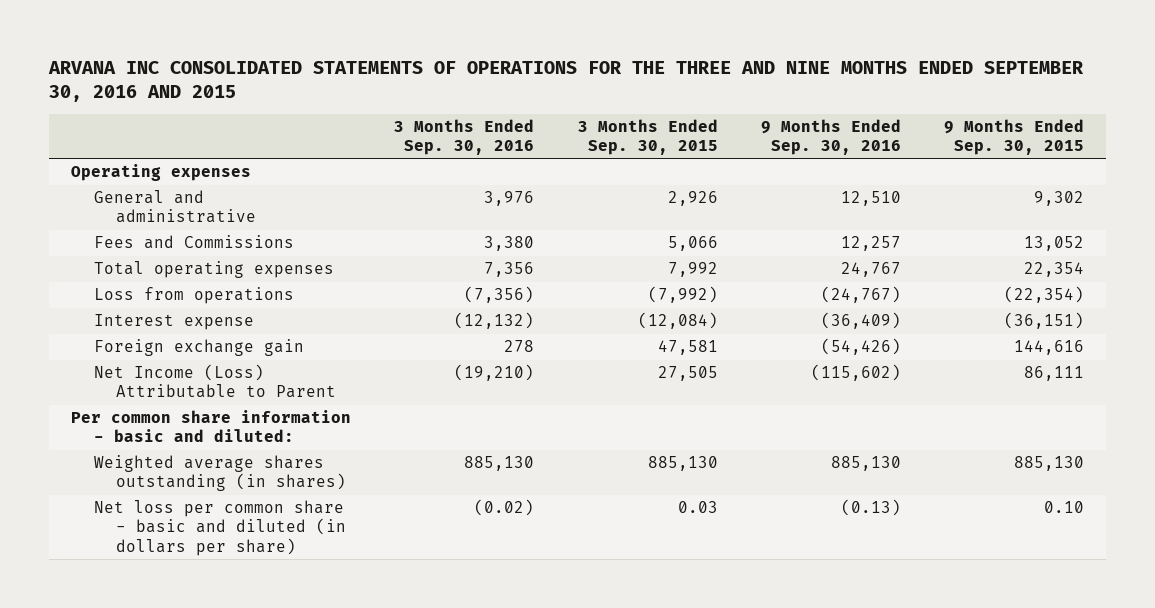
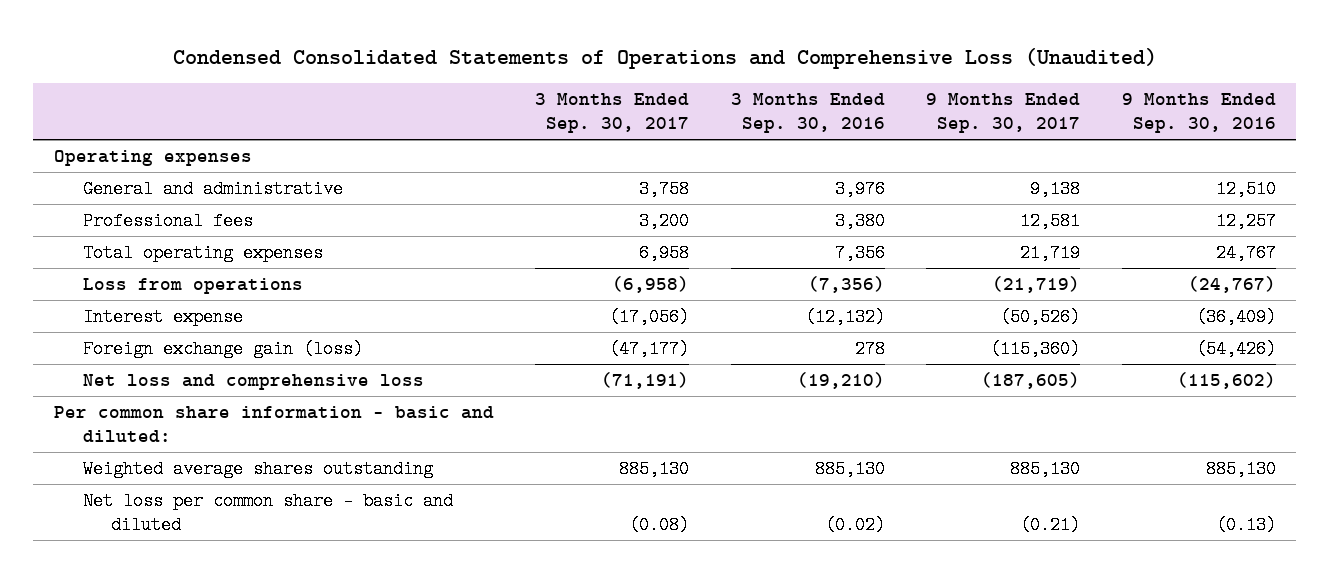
[48,60,1085,102] ARVANA INC CONSOLIDATED STATEMENTS OF OPERATIONS FOR THE THREE AND NINE MONTHS ENDED SEPTEMBER 30, 2016 AND 2015 -> [172,47,1157,69] Condensed Consolidated Statements of Operations and Comprehensive Loss (Unaudited)
[577,118,718,156] 3 Months Ended Sep. 30, 2015 -> none
[944,118,1085,156] 9 Months Ended Sep. 30, 2015 -> none
none -> [535,93,690,134] 3 Months Ended Sep. 30, 2017
none -> [926,93,1081,134] 9 Months Ended Sep. 30, 2017
[93,235,294,250] Fees and Commissions -> [82,211,253,230] Professional fees
[93,339,304,357] Foreign exchange gain -> [82,339,363,358] Foreign exchange gain (loss)
[93,364,337,399] Net Income (Loss) Attributable to Parent -> [82,373,424,390] Net loss and comprehensive loss
[93,455,347,492] Weighted average shares outstanding (in shares) -> [82,459,433,478] Weighted average shares outstanding
[93,500,347,556] Net loss per common share - basic and diluted (in dollars per share) -> [82,491,453,534] Net loss per common share - basic and diluted

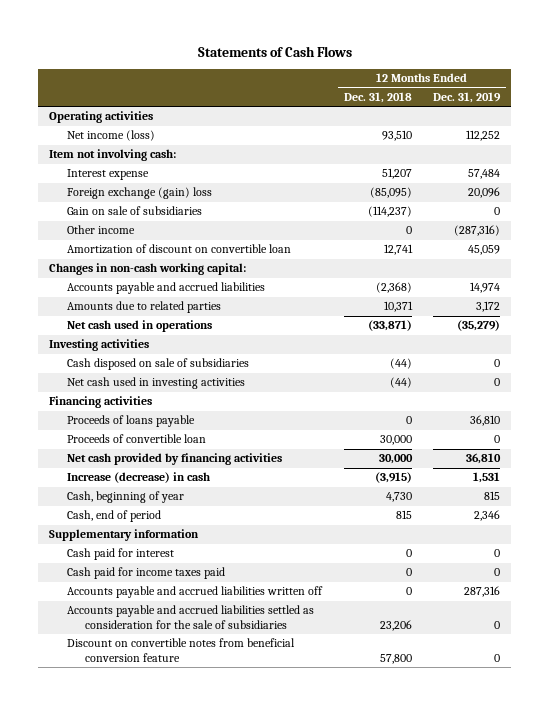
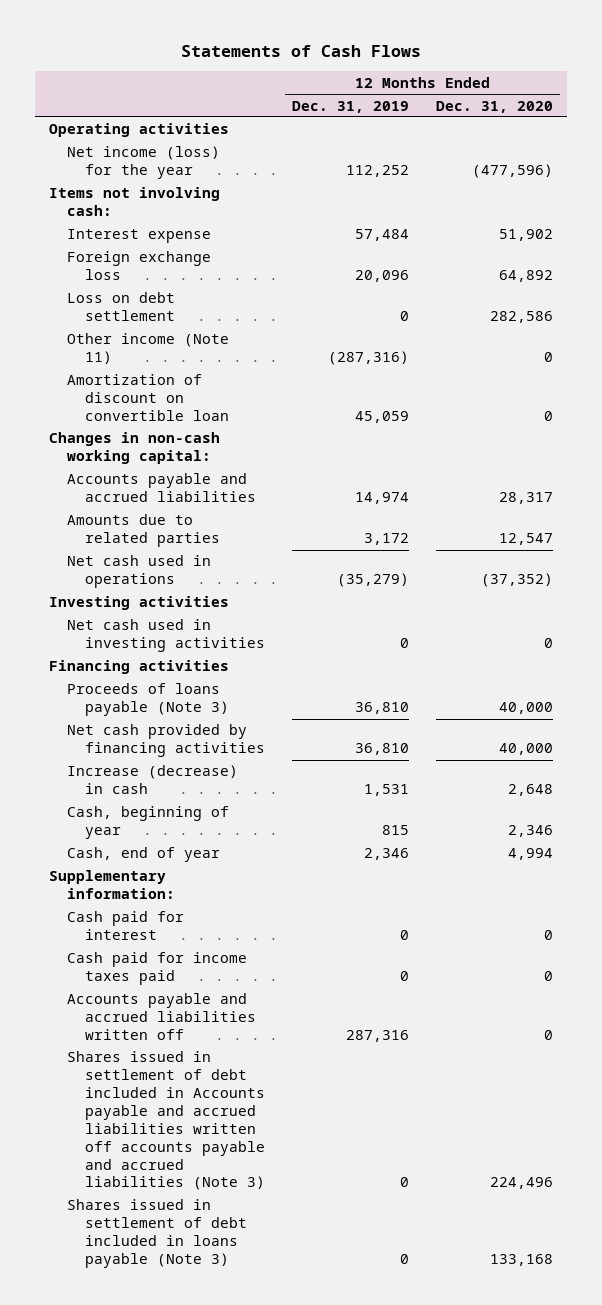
[343,91,412,103] Dec. 31, 2018 -> none
none -> [436,100,554,113] Dec. 31, 2020
[67,130,156,142] Net income (loss) -> [66,146,220,180] Net income (loss) for the year
[49,149,177,162] Item not involving cash: -> [48,187,220,217] Items not involving cash:
[67,206,203,216] Gain on sale of subsidiaries -> none
[67,187,213,200] Foreign exchange (gain) loss -> [66,251,211,281] Foreign exchange loss
none -> [66,292,175,322] Loss on debt settlement
[67,225,136,235] Other income -> [66,333,229,365] Other income (Note 11)
[67,358,250,371] Cash disposed on sale of subsidiaries -> none
[67,434,207,444] Proceeds of convertible loan -> none
[67,415,196,428] Proceeds of loans payable -> [66,683,229,717] Proceeds of loans payable (Note 3)
[67,510,162,523] Cash, end of period -> [66,847,220,863] Cash, end of year
[49,529,200,542] Supplementary information -> [48,870,175,900] Supplementary information:
[67,605,315,629] Accounts payable and accrued liabilities settled as consideration for the sale of subsidiaries -> none
[67,638,296,662] Discount on convertible notes from beneficial conversion feature -> none
none -> [66,1051,265,1191] Shares issued in settlement of debt included in Accounts payable and accrued liabilities written off accounts payable and accrued liabilities (Note 3)
none -> [66,1199,247,1269] Shares issued in settlement of debt included in loans payable (Note 3)

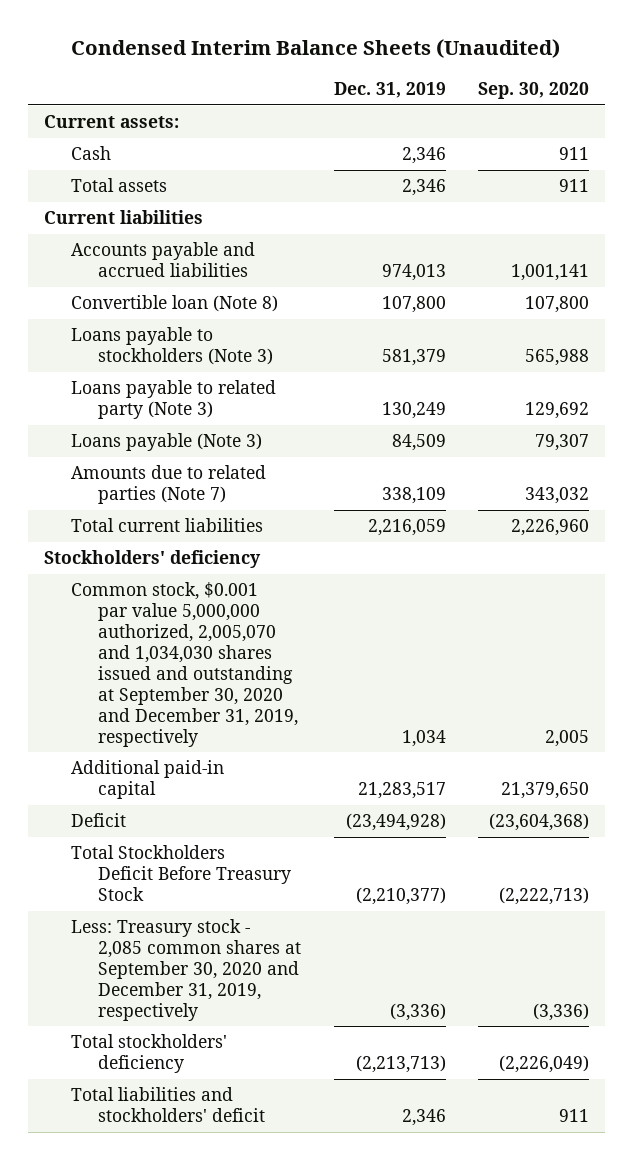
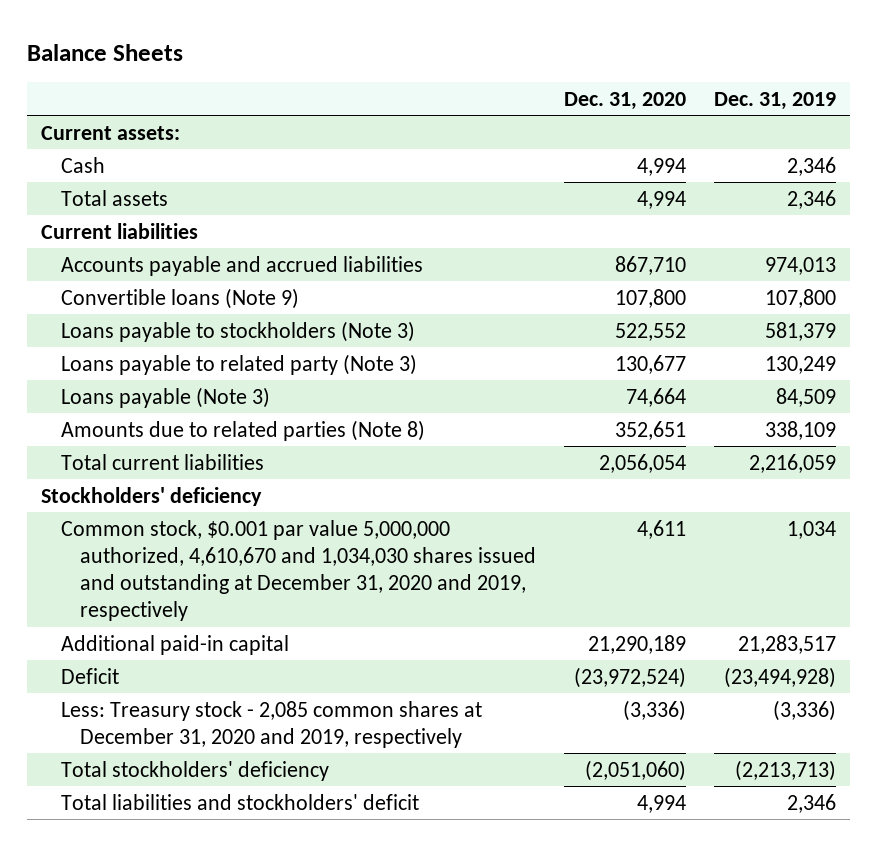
[71,39,561,59] Condensed Interim Balance Sheets (Unaudited) -> [27,43,184,61] Balance Sheets
[477,82,589,100] Sep. 30, 2020 -> none
none -> [563,91,686,110] Dec. 31, 2020
[71,295,279,313] Convertible loan (Note 8) -> [60,287,299,309] Convertible loans (Note 9)
[71,465,267,505] Amounts due to related parties (Note 7) -> [60,419,425,441] Amounts due to related parties (Note 8)
[71,582,299,747] Common stock, $0.001 par value 5,000,000 authorized, 2,005,070 and 1,034,030 shares issued and outstanding at September 30, 2020 and December 31, 2019, respectively -> [60,519,536,622] Common stock, $0.001 par value 5,000,000 authorized, 4,610,670 and 1,034,030 shares issued and outstanding at December 31, 2020 and 2019, respectively
[71,845,292,902] Total Stockholders Deficit Before Treasury Stock -> none
[71,919,302,1021] Less: Treasury stock - 2,085 common shares at September 30, 2020 and December 31, 2019, respectively -> [60,700,482,748] Less: Treasury stock - 2,085 common shares at December 31, 2020 and 2019, respectively

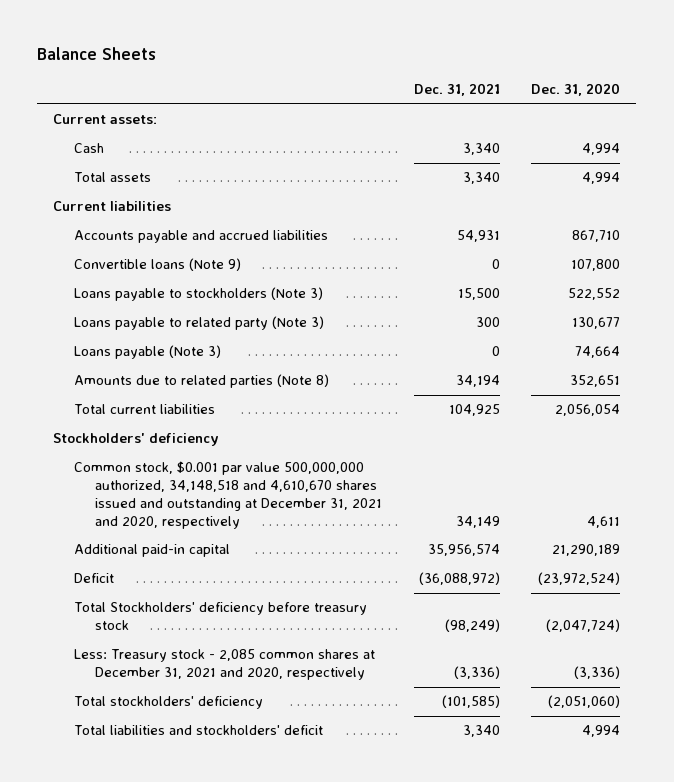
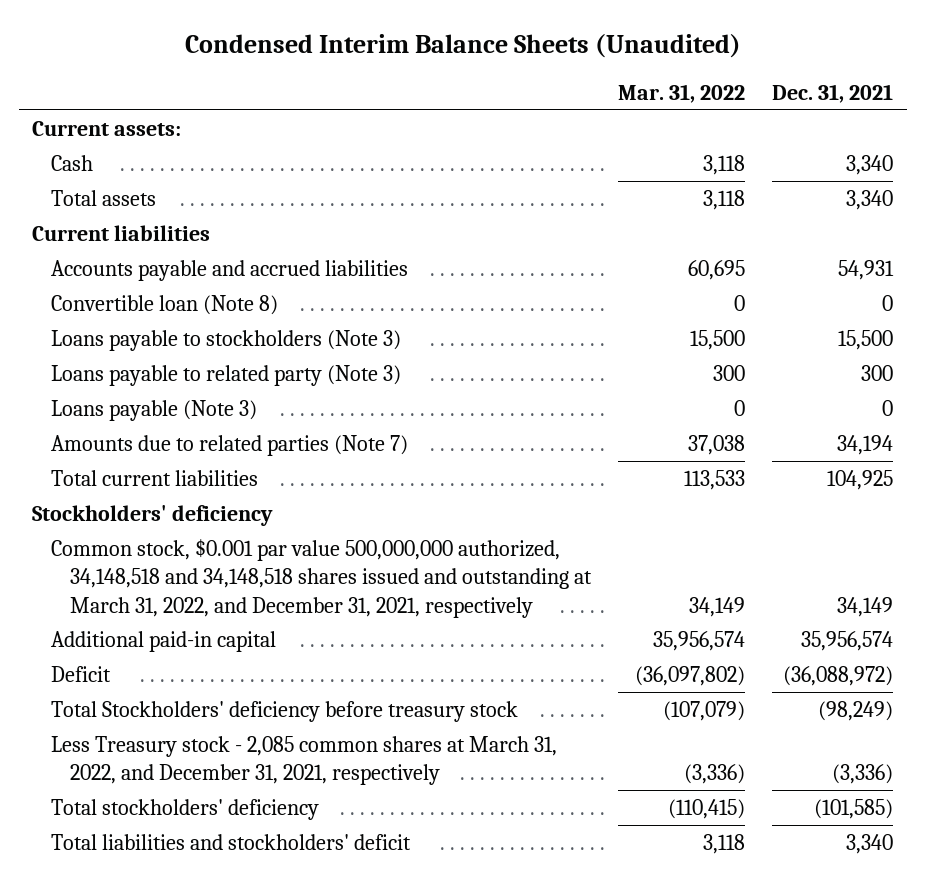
[37,47,157,61] Balance Sheets -> [184,33,741,58] Condensed Interim Balance Sheets (Unaudited)
[531,83,621,97] Dec. 31, 2020 -> none
none -> [618,83,746,103] Mar. 31, 2022
[74,258,242,272] Convertible loans (Note 9) -> [51,294,279,315] Convertible loan (Note 8)
[74,374,330,389] Amounts due to related parties (Note 8) -> [51,434,409,456] Amounts due to related parties (Note 7)
[74,461,383,529] Common stock, $0.001 par value 500,000,000 authorized, 34,148,518 and 4,610,670 shares issued and outstanding at December 31, 2021 and 2020, respectively -> [51,538,592,618] Common stock, $0.001 par value 500,000,000 authorized, 34,148,518 and 34,148,518 shares issued and outstanding at March 31, 2022, and December 31, 2021, respectively
[74,649,376,681] Less: Treasury stock - 2,085 common shares at December 31, 2021 and 2020, respectively -> [51,735,558,786] Less Treasury stock - 2,085 common shares at March 31, 2022, and December 31, 2021, respectively

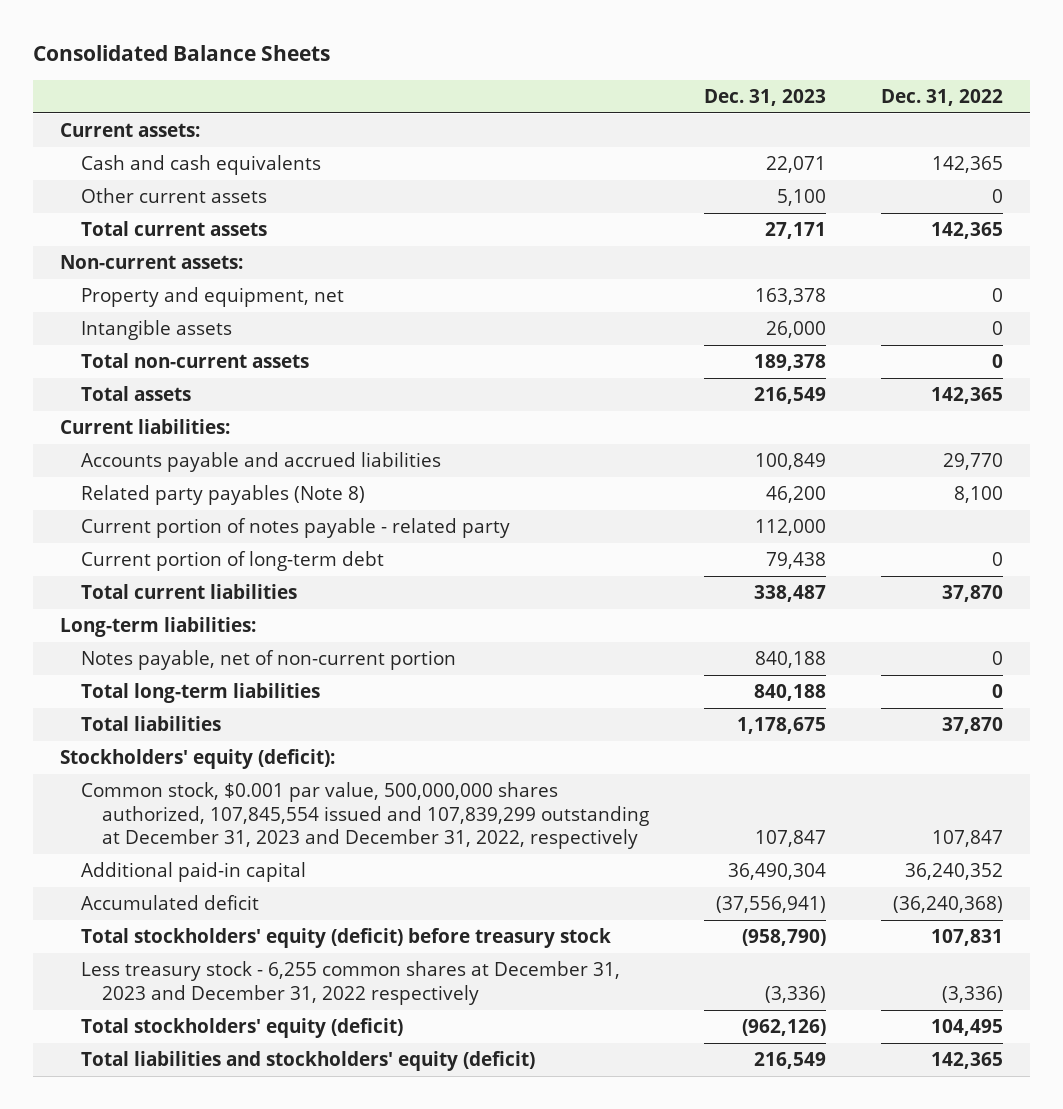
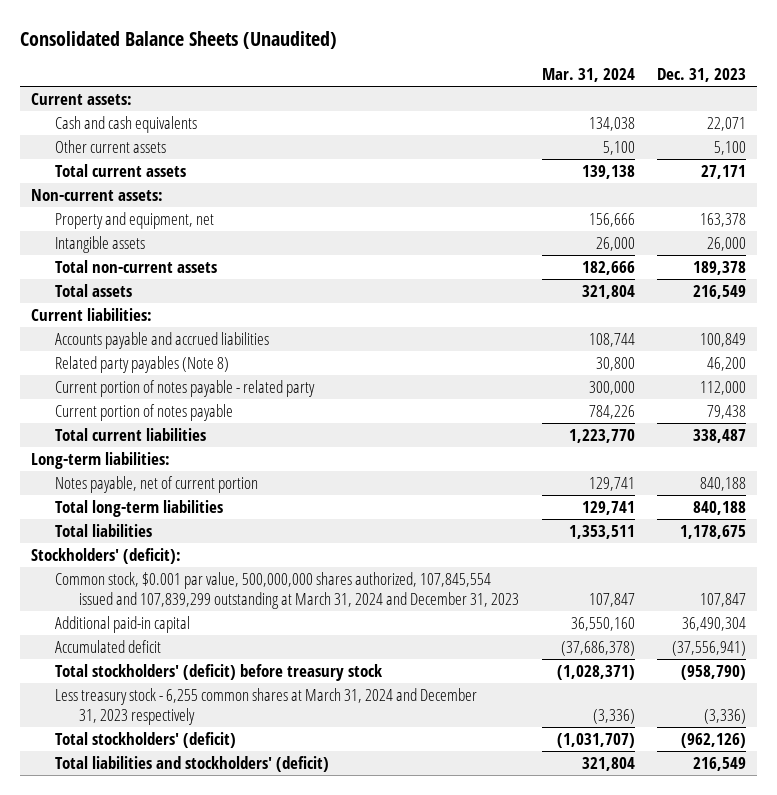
[33,45,331,62] Consolidated Balance Sheets -> [19,30,337,49] Consolidated Balance Sheets (Unaudited)
[880,88,1003,106] Dec. 31, 2022 -> none
none -> [541,68,635,83] Mar. 31, 2024
[81,550,385,571] Current portion of long-term debt -> [55,403,234,421] Current portion of notes payable
[81,649,457,670] Notes payable, net of non-current portion -> [55,475,259,493] Notes payable, net of current portion
[60,748,336,769] Stockholders' equity (deficit): -> [30,547,181,564] Stockholders' (deficit):
[81,781,650,850] Common stock, $0.001 par value, 500,000,000 shares authorized, 107,845,554 issued and 107,839,299 outstanding at December 31, 2023 and December 31, 2022, respectively -> [55,571,520,609] Common stock, $0.001 par value, 500,000,000 shares authorized, 107,845,554 issued and 107,839,299 outstanding at March 31, 2024 and December 31, 2023
[81,927,612,948] Total stockholders' equity (deficit) before treasury stock -> [55,663,383,681] Total stockholders' (deficit) before treasury stock
[81,960,621,1005] Less treasury stock - 6,255 common shares at December 31, 2023 and December 31, 2022 respectively -> [55,687,478,725] Less treasury stock - 6,255 common shares at March 31, 2024 and December 31, 2023 respectively
[81,1017,404,1038] Total stockholders' equity (deficit) -> [55,731,237,748] Total stockholders' (deficit)
[81,1050,536,1071] Total liabilities and stockholders' equity (deficit) -> [55,755,330,772] Total liabilities and stockholders' (deficit)

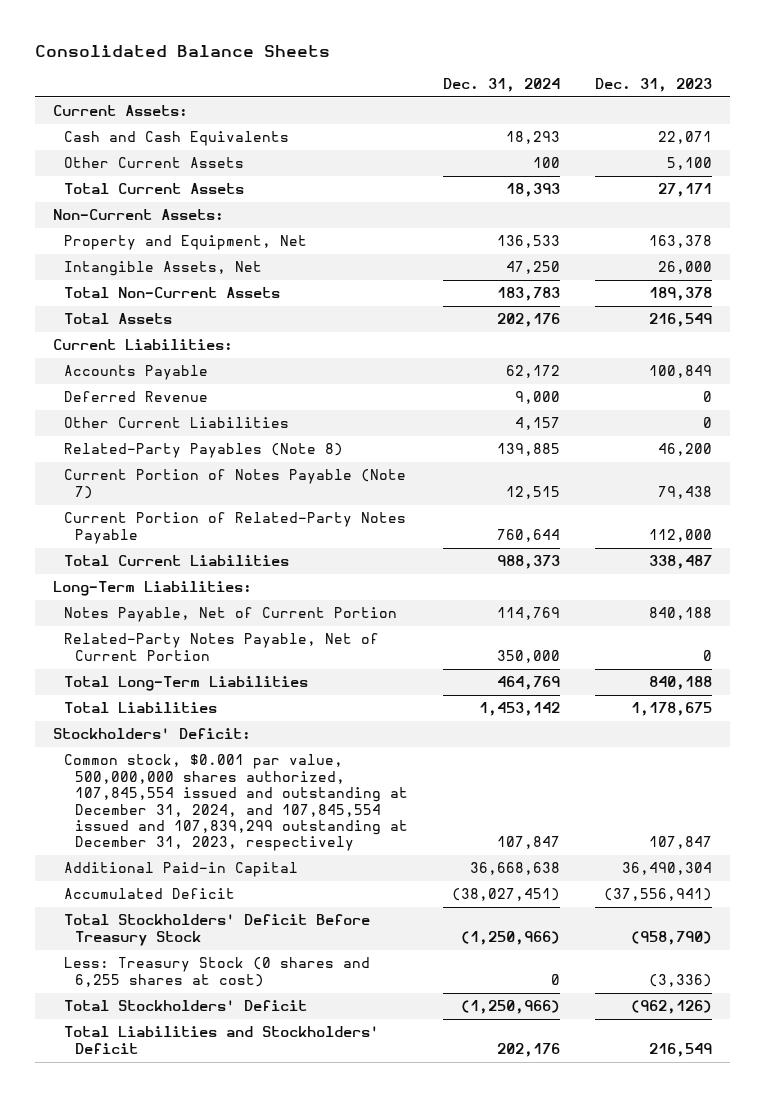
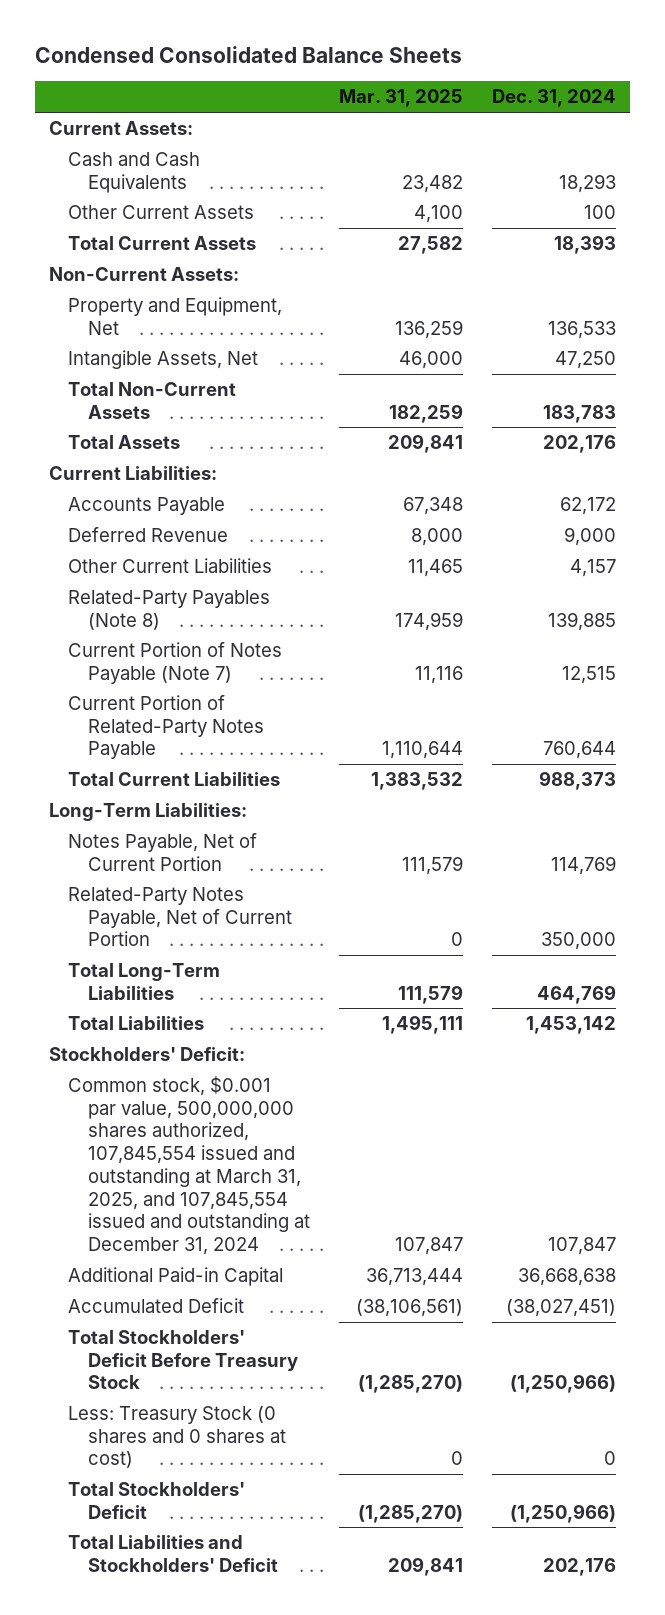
[35,44,331,57] Consolidated Balance Sheets -> [34,46,462,64] Condensed Consolidated Balance Sheets
[595,78,713,93] Dec. 31, 2023 -> none
none -> [338,89,463,108] Mar. 31, 2025
[63,754,409,852] Common stock, $0.001 par value, 500,000,000 shares authorized, 107,845,554 issued and outstanding at December 31, 2024, and 107,845,554 issued and 107,839,299 outstanding at December 31, 2023, respectively -> [68,1075,310,1256] Common stock, $0.001 par value, 500,000,000 shares authorized, 107,845,554 issued and outstanding at March 31, 2025, and 107,845,554 issued and outstanding at December 31, 2024
[63,957,370,987] Less: Treasury Stock (0 shares and 6,255 shares at cost) -> [68,1405,286,1469] Less: Treasury Stock (0 shares and 0 shares at cost)

